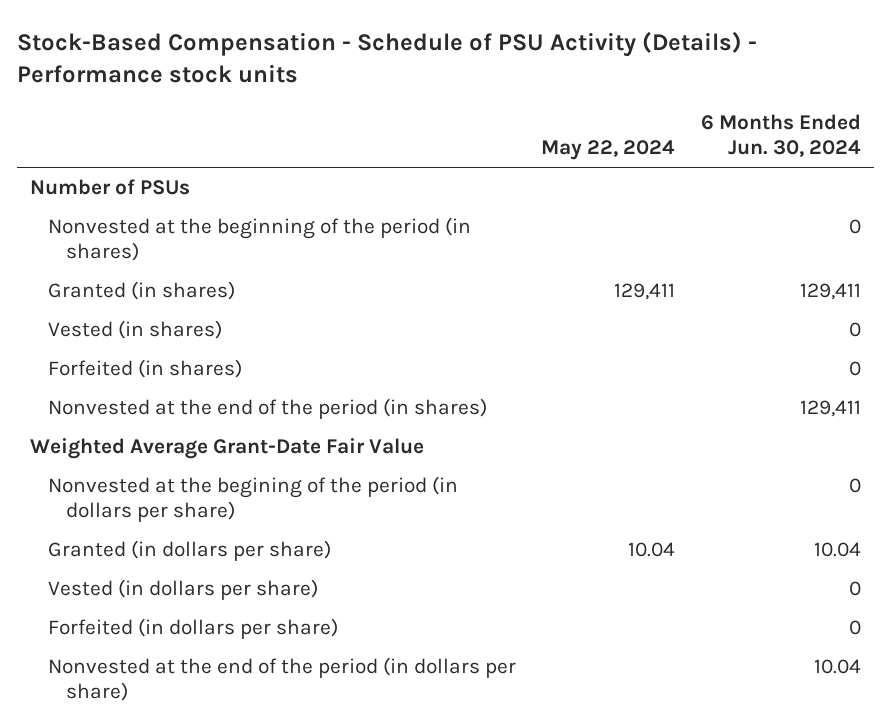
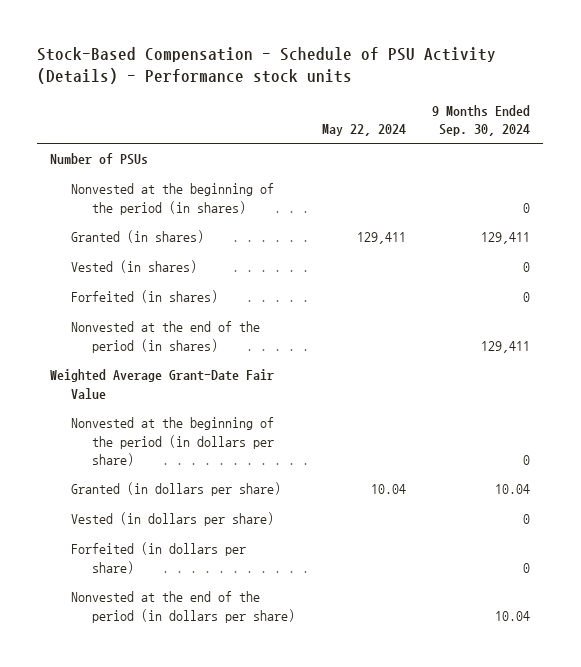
[700,114,861,158] 6 Months Ended Jun. 30, 2024 -> none
none -> [432,104,531,137] 9 Months Ended Sep. 30, 2024
[47,476,458,522] Nonvested at the begining of the period (in dollars per share) -> [71,417,275,466] Nonvested at the beginning of the period (in dollars per share)

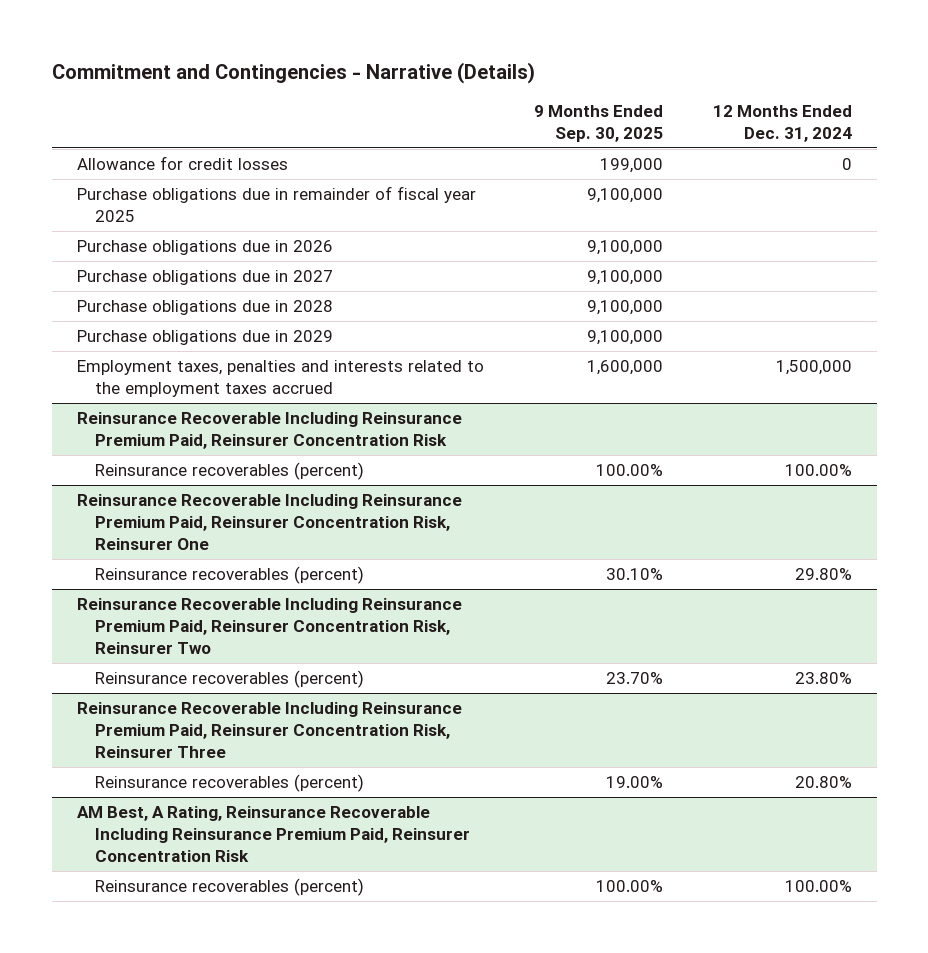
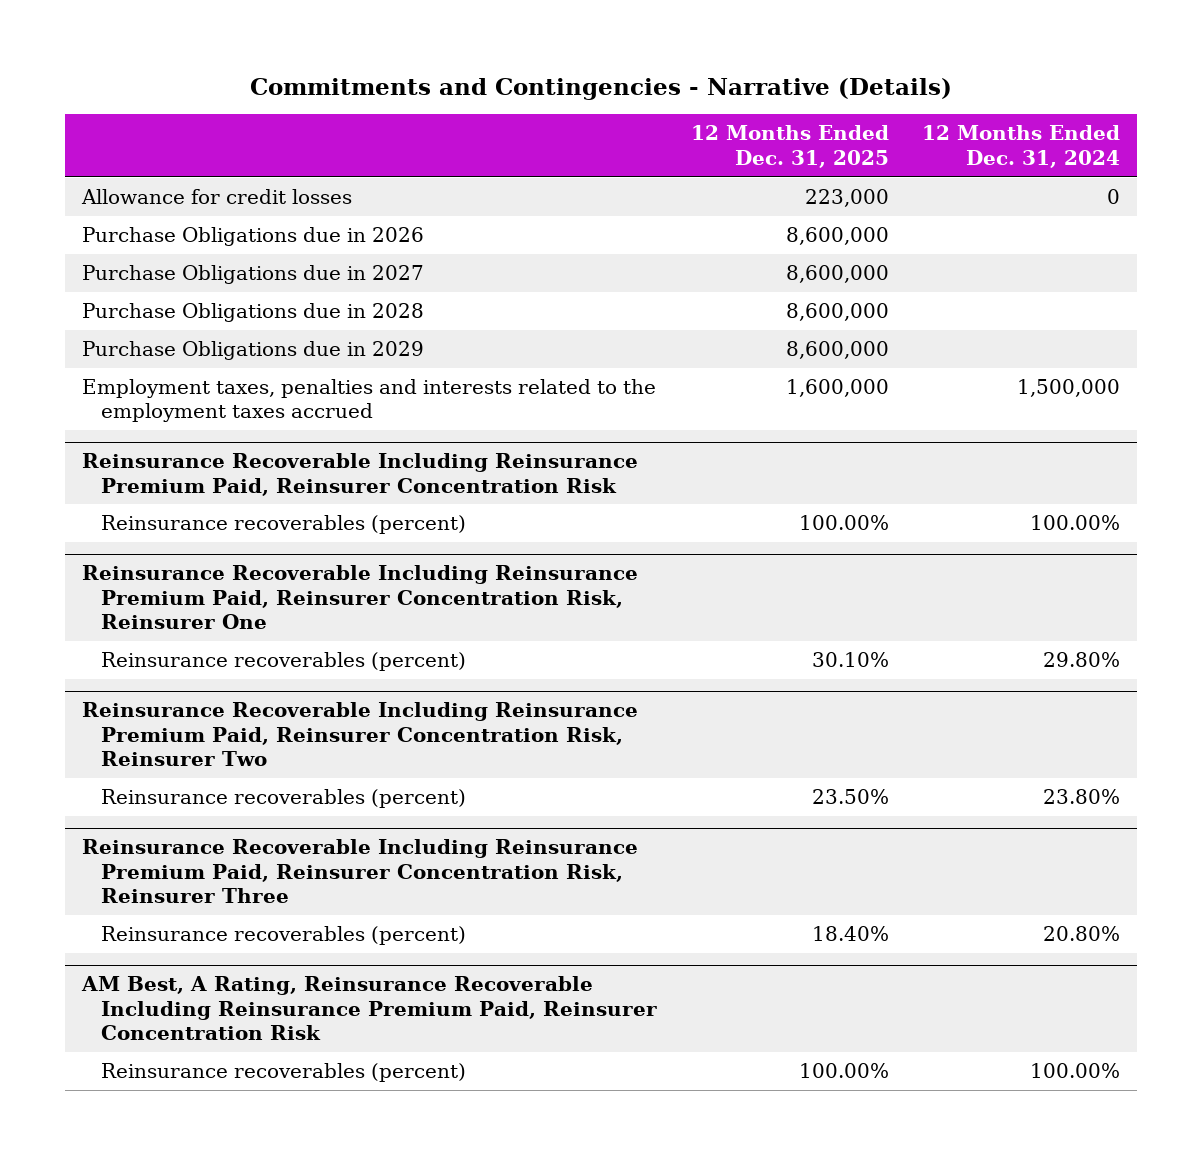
[51,61,535,84] Commitment and Contingencies - Narrative (Details) -> [249,78,952,101] Commitments and Contingencies - Narrative (Details)
[533,104,663,142] 9 Months Ended Sep. 30, 2025 -> none
none -> [690,125,889,168] 12 Months Ended Dec. 31, 2025
[76,186,476,223] Purchase obligations due in remainder of fiscal year 2025 -> none
[76,240,333,256] Purchase obligations due in 2026 -> [81,226,424,246] Purchase Obligations due in 2026
[76,270,333,286] Purchase obligations due in 2027 -> [81,264,424,284] Purchase Obligations due in 2027
[76,300,333,316] Purchase obligations due in 2028 -> [81,302,424,322] Purchase Obligations due in 2028
[76,330,333,346] Purchase obligations due in 2029 -> [81,340,424,360] Purchase Obligations due in 2029

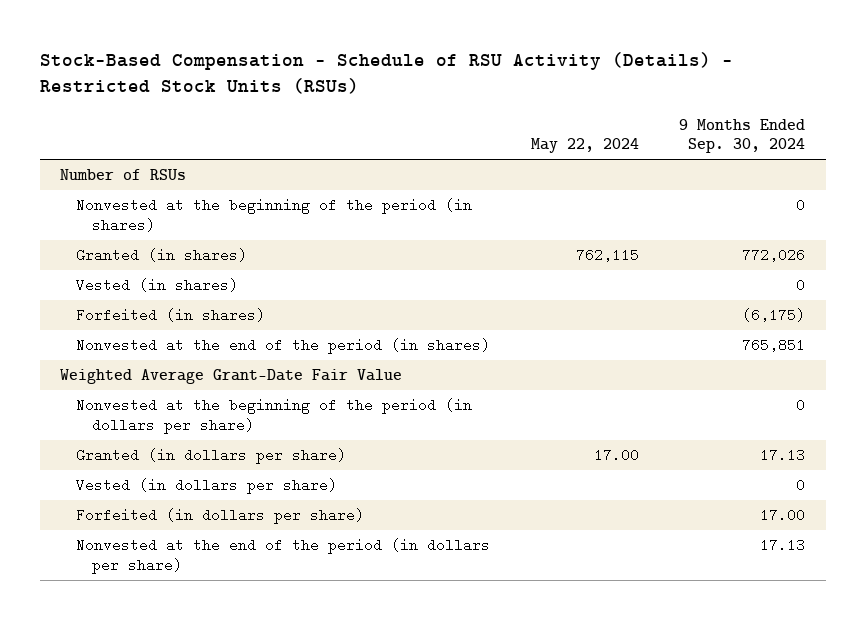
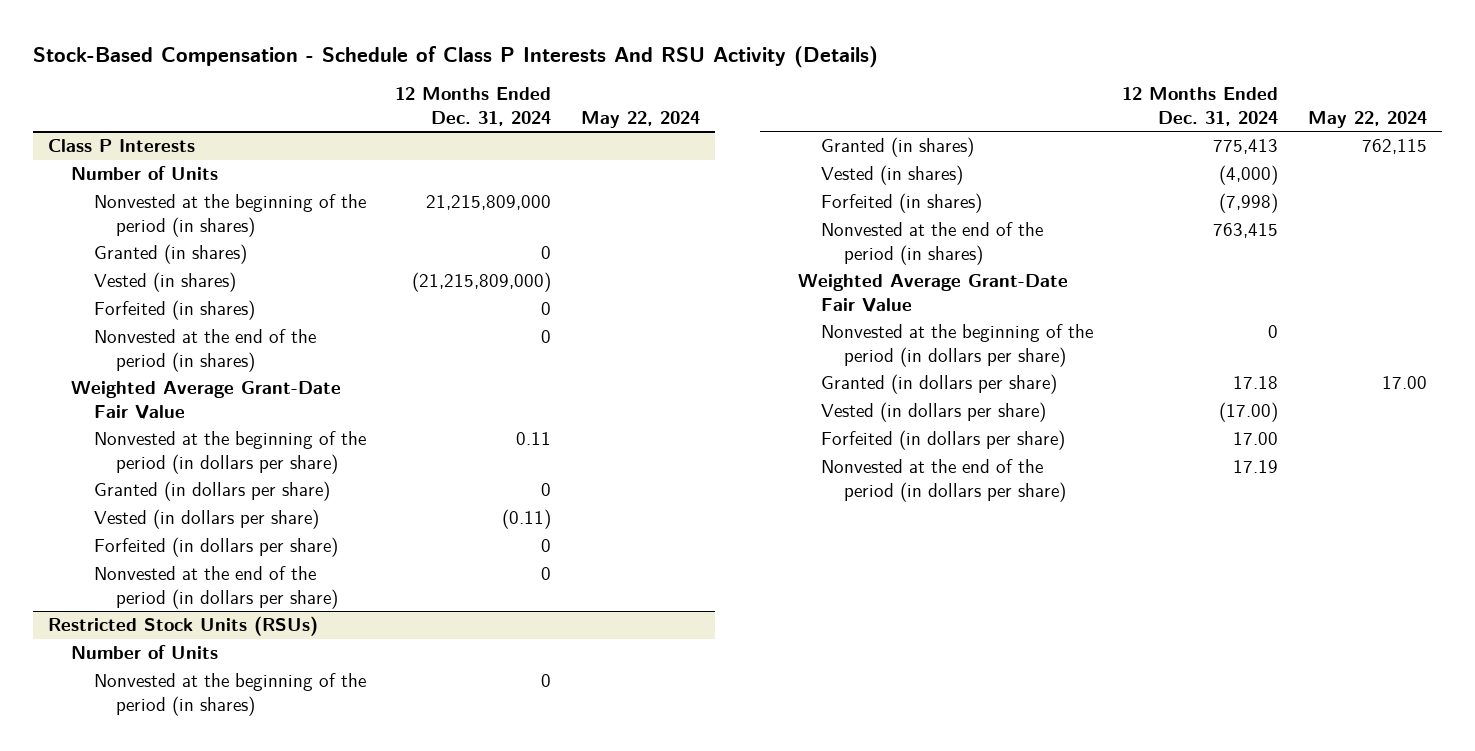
[40,52,734,95] Stock-Based Compensation - Schedule of RSU Activity (Details) - Restricted Stock Units (RSUs) -> [33,45,879,68] Stock-Based Compensation - Schedule of Class P Interests And RSU Activity (Details)
[679,118,806,154] 9 Months Ended Sep. 30, 2024 -> none
none -> [395,87,552,126] 12 Months Ended Dec. 31, 2024
none -> [48,139,196,153] Class P Interests
none -> [70,166,218,181] Number of Units
none -> [93,194,366,237] Nonvested at the beginning of the period (in shares)
none -> [93,244,247,265] Granted (in shares)
none -> [93,272,236,293] Vested (in shares)
none -> [93,300,255,321] Forfeited (in shares)
none -> [93,329,316,372] Nonvested at the end of the period (in shares)
none -> [70,381,341,420] Weighted Average Grant-Date Fair Value
none -> [93,431,366,474] Nonvested at the beginning of the period (in dollars per share)
none -> [93,481,330,502] Granted (in dollars per share)
none -> [93,509,319,530] Vested (in dollars per share)
none -> [93,537,338,558] Forfeited (in dollars per share)
none -> [93,566,339,609] Nonvested at the end of the period (in dollars per share)
none -> [48,616,319,637] Restricted Stock Units (RSUs)
[60,169,187,181] Number of RSUs -> [70,645,218,660] Number of Units

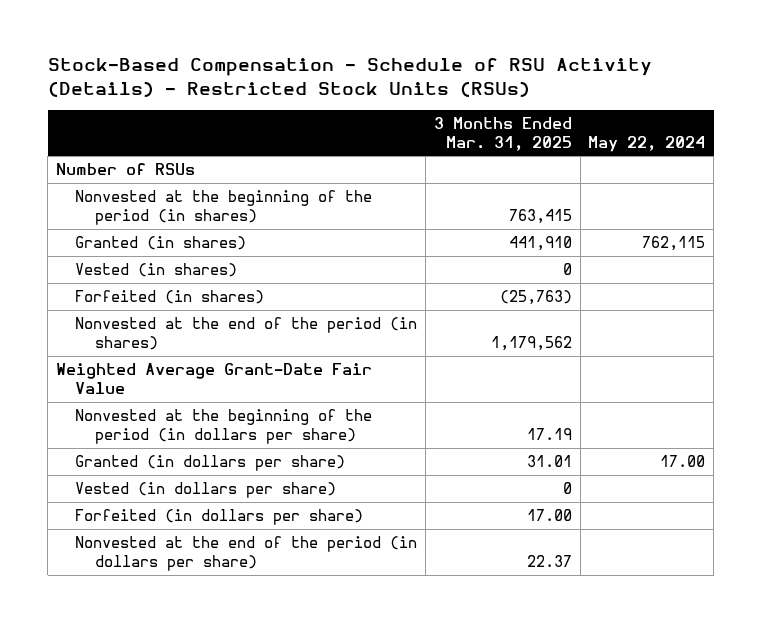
[33,45,879,68] Stock-Based Compensation - Schedule of Class P Interests And RSU Activity (Details) -> [47,58,652,97] Stock-Based Compensation - Schedule of RSU Activity (Details) - Restricted Stock Units (RSUs)
[395,87,552,126] 12 Months Ended Dec. 31, 2024 -> none
none -> [433,117,572,151] 3 Months Ended Mar. 31, 2025
[48,139,196,153] Class P Interests -> none
[70,166,218,181] Number of Units -> none
[93,194,366,237] Nonvested at the beginning of the period (in shares) -> none
[93,244,247,265] Granted (in shares) -> none
[93,272,236,293] Vested (in shares) -> none
[93,300,255,321] Forfeited (in shares) -> none
[93,329,316,372] Nonvested at the end of the period (in shares) -> none
[70,381,341,420] Weighted Average Grant-Date Fair Value -> none
[93,431,366,474] Nonvested at the beginning of the period (in dollars per share) -> none
[93,481,330,502] Granted (in dollars per share) -> none
[93,509,319,530] Vested (in dollars per share) -> none
[93,537,338,558] Forfeited (in dollars per share) -> none
[93,566,339,609] Nonvested at the end of the period (in dollars per share) -> none
[48,616,319,637] Restricted Stock Units (RSUs) -> none
[70,645,218,660] Number of Units -> [55,163,195,176] Number of RSUs

